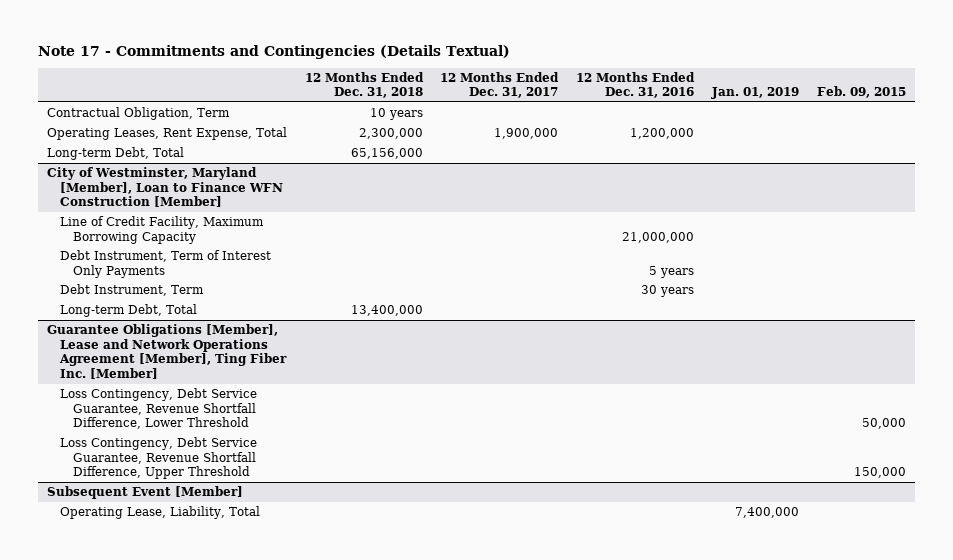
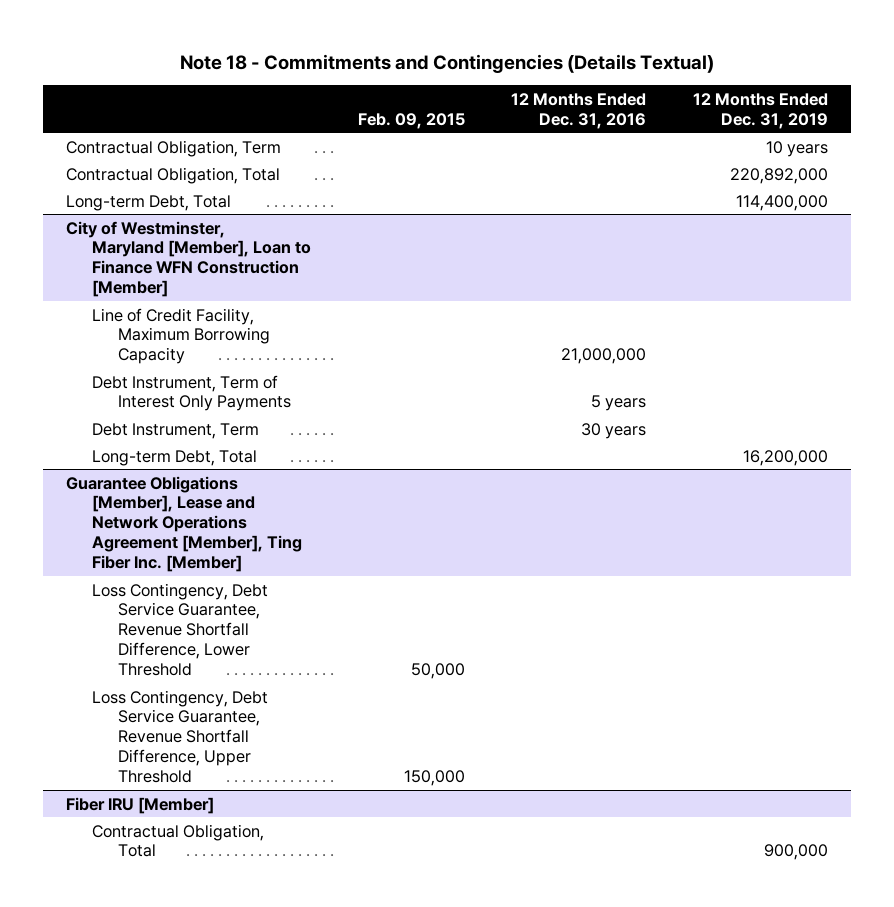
[37,44,510,59] Note 17 - Commitments and Contingencies (Details Textual) -> [180,53,715,73] Note 18 - Commitments and Contingencies (Details Textual)
[304,71,424,99] 12 Months Ended Dec. 31, 2018 -> none
[440,71,560,99] 12 Months Ended Dec. 31, 2017 -> none
[710,87,799,100] Jan. 01, 2019 -> none
none -> [692,92,828,129] 12 Months Ended Dec. 31, 2019
[46,127,287,141] Operating Leases, Rent Expense, Total -> none
none -> [66,166,281,184] Contractual Obligation, Total
[46,486,243,500] Subsequent Event [Member] -> none
[59,506,260,520] Operating Lease, Liability, Total -> none
none -> [66,796,215,814] Fiber IRU [Member]
none -> [91,823,264,858] Contractual Obligation, Total

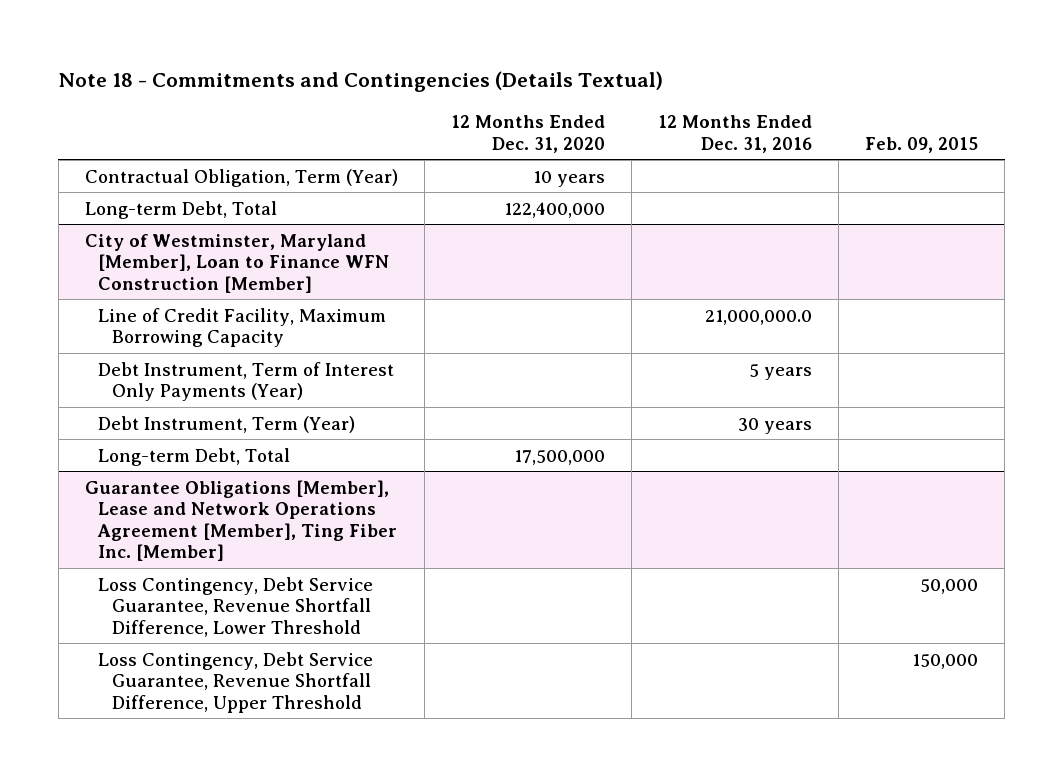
[692,92,828,129] 12 Months Ended Dec. 31, 2019 -> none
none -> [450,115,605,153] 12 Months Ended Dec. 31, 2020
[66,166,281,184] Contractual Obligation, Total -> none
[66,139,282,157] Contractual Obligation, Term -> [84,168,398,187] Contractual Obligation, Term (Year)
[561,348,647,365] 21,000,000 -> [705,309,813,325] 21,000,000.0
[91,374,291,412] Debt Instrument, Term of Interest Only Payments -> [98,361,395,402] Debt Instrument, Term of Interest Only Payments (Year)
[91,422,259,439] Debt Instrument, Term -> [98,415,356,433] Debt Instrument, Term (Year)
[66,796,215,814] Fiber IRU [Member] -> none
[91,823,264,858] Contractual Obligation, Total -> none

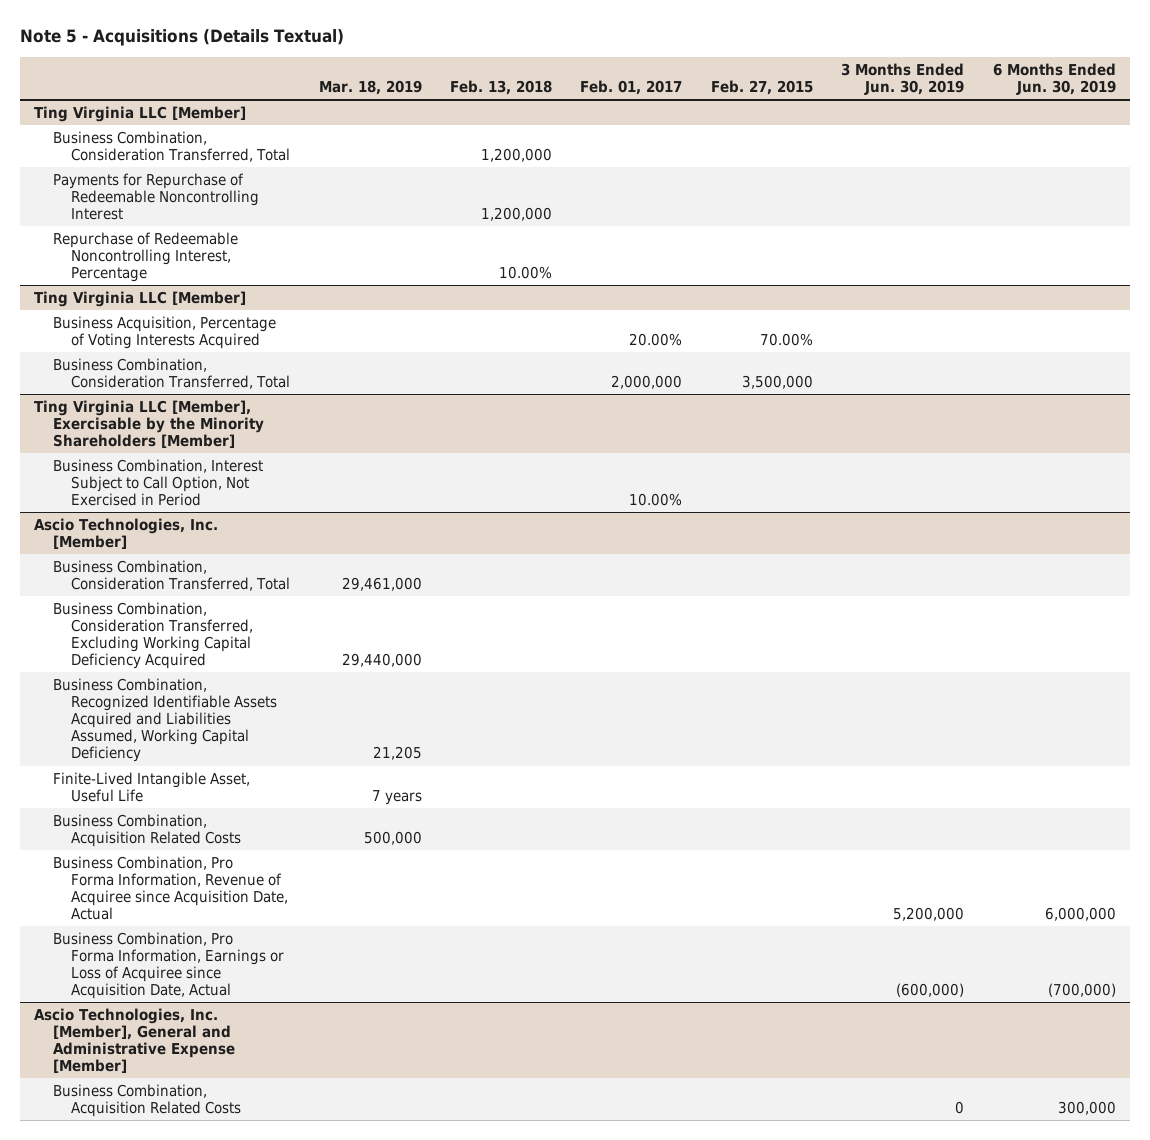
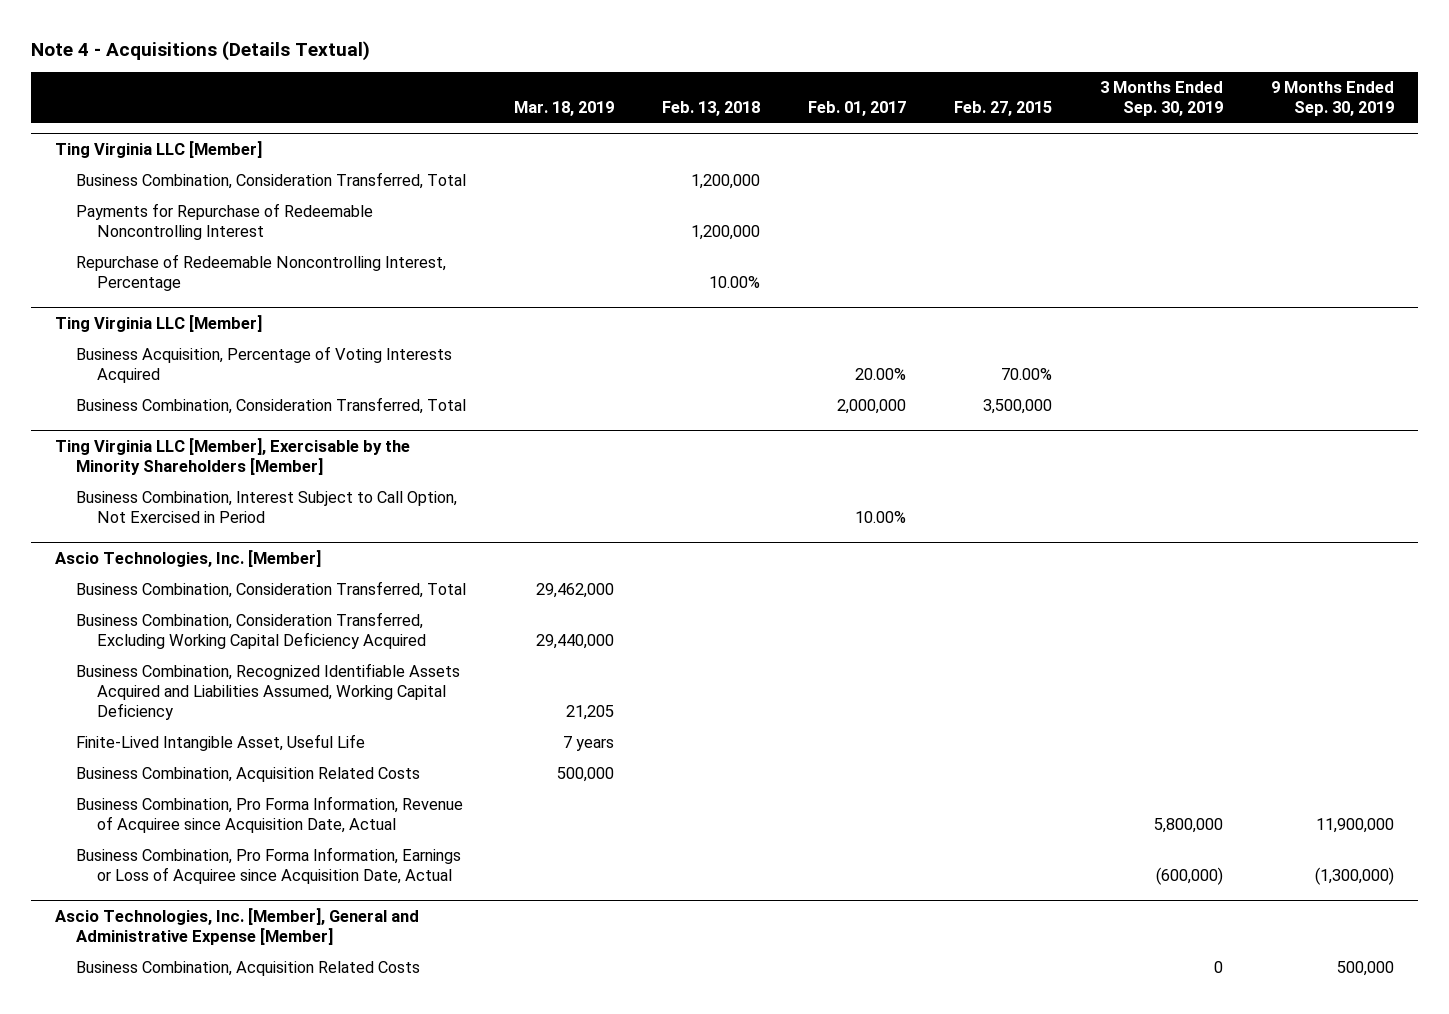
[19,29,344,47] Note 5 - Acquisitions (Details Textual) -> [30,41,370,62] Note 4 - Acquisitions (Details Textual)
[841,62,965,96] 3 Months Ended Jun. 30, 2019 -> none
[992,62,1116,96] 6 Months Ended Jun. 30, 2019 -> none
none -> [1100,81,1224,117] 3 Months Ended Sep. 30, 2019
none -> [1271,81,1395,117] 9 Months Ended Sep. 30, 2019
[341,577,422,592] 29,461,000 -> [536,583,615,599] 29,462,000

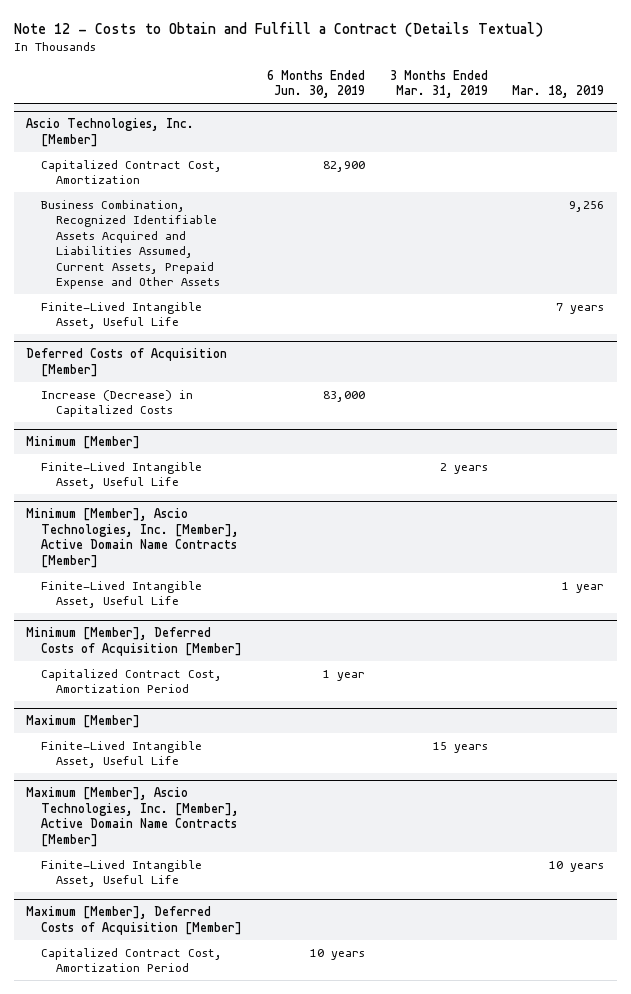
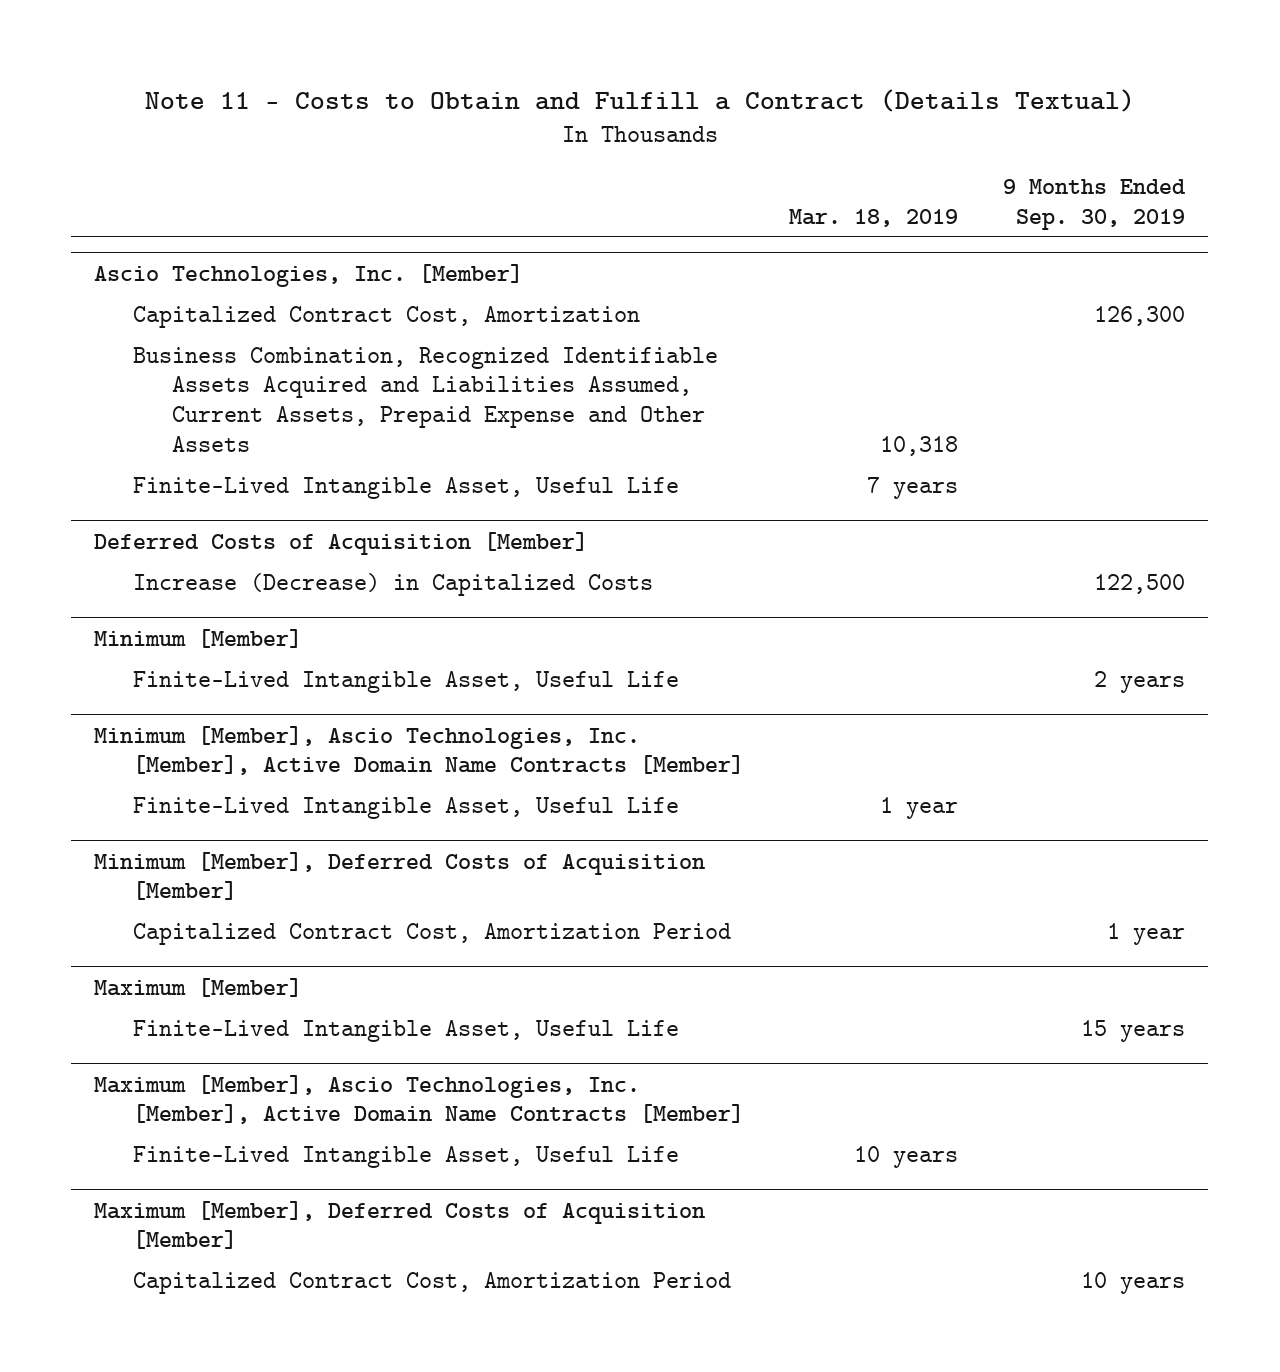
[14,21,544,37] Note 12 - Costs to Obtain and Fulfill a Contract (Details Textual) -> [144,89,1135,113] Note 11 - Costs to Obtain and Fulfill a Contract (Details Textual)
[267,69,366,99] 6 Months Ended Jun. 30, 2019 -> none
[389,69,488,99] 3 Months Ended Mar. 31, 2019 -> none
none -> [1003,179,1187,230] 9 Months Ended Sep. 30, 2019
[569,200,605,212] 9,256 -> [880,435,959,456] 10,318

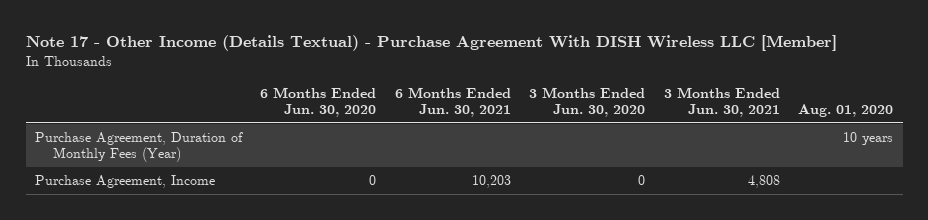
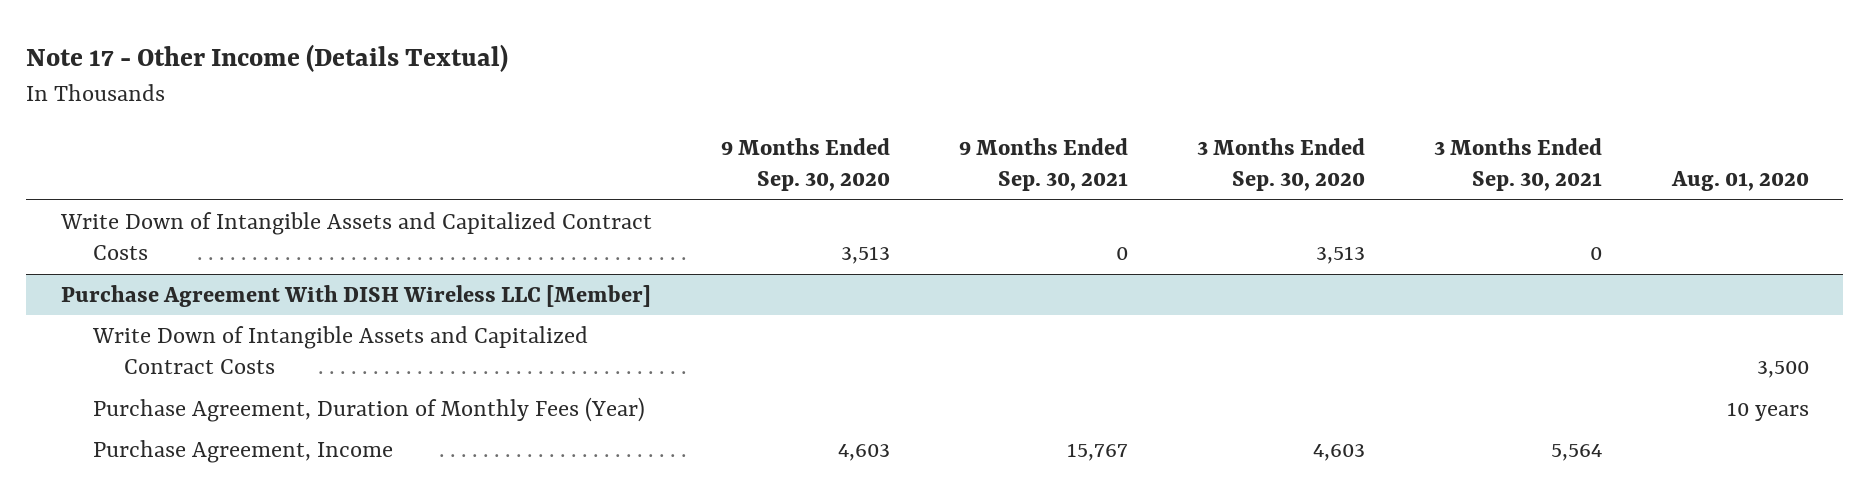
[25,35,837,52] Note 17 - Other Income (Details Textual) - Purchase Agreement With DISH Wireless LLC [Member] -> [26,44,509,73] Note 17 - Other Income (Details Textual)
[260,87,377,118] 6 Months Ended Jun. 30, 2020 -> none
[394,87,511,118] 6 Months Ended Jun. 30, 2021 -> none
[529,87,646,118] 3 Months Ended Jun. 30, 2020 -> none
[663,87,780,118] 3 Months Ended Jun. 30, 2021 -> none
none -> [721,137,891,192] 9 Months Ended Sep. 30, 2020
none -> [959,137,1129,192] 9 Months Ended Sep. 30, 2021
none -> [1197,137,1366,192] 3 Months Ended Sep. 30, 2020
none -> [1434,137,1603,192] 3 Months Ended Sep. 30, 2021
[34,132,243,163] Purchase Agreement, Duration of Monthly Fees (Year) -> none
[34,175,215,189] Purchase Agreement, Income -> none
none -> [59,211,652,261] Write Down of Intangible Assets and Capitalized Contract Costs
none -> [60,284,651,307] Purchase Agreement With DISH Wireless LLC [Member]
none -> [91,325,588,375] Write Down of Intangible Assets and Capitalized Contract Costs
none -> [92,396,645,422] Purchase Agreement, Duration of Monthly Fees (Year)
none -> [92,439,393,463] Purchase Agreement, Income

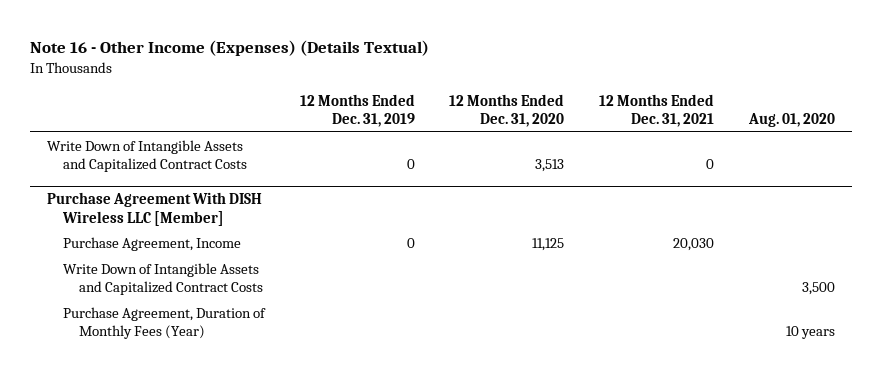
[26,44,509,73] Note 17 - Other Income (Details Textual) -> [29,39,429,56] Note 16 - Other Income (Expenses) (Details Textual)
[721,137,891,192] 9 Months Ended Sep. 30, 2020 -> none
[959,137,1129,192] 9 Months Ended Sep. 30, 2021 -> none
[1197,137,1366,192] 3 Months Ended Sep. 30, 2020 -> none
[1434,137,1603,192] 3 Months Ended Sep. 30, 2021 -> none
none -> [299,93,415,128] 12 Months Ended Dec. 31, 2019
none -> [449,93,565,128] 12 Months Ended Dec. 31, 2020
none -> [598,93,714,128] 12 Months Ended Dec. 31, 2021
[92,439,393,463] Purchase Agreement, Income -> [62,236,241,251] Purchase Agreement, Income

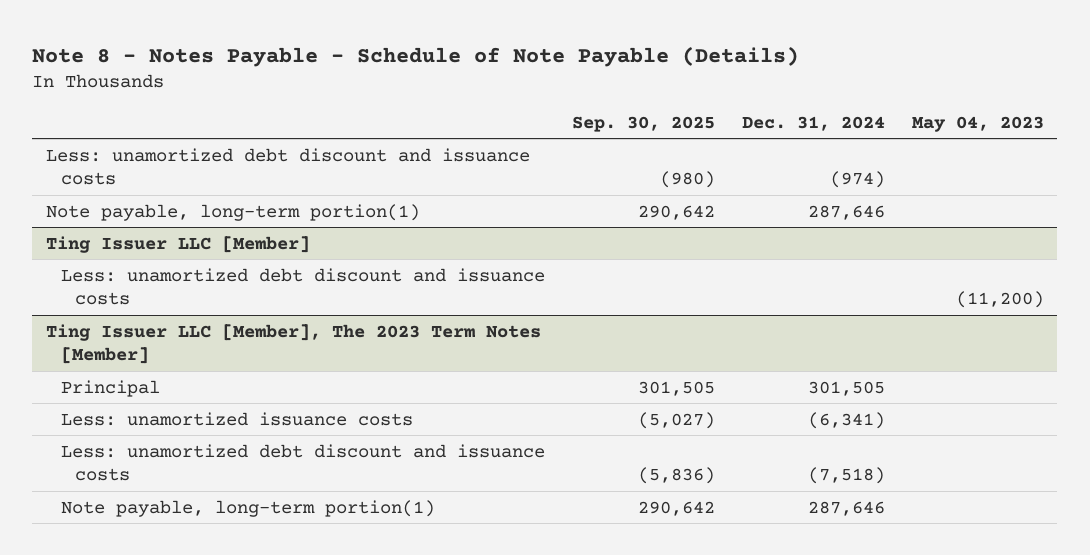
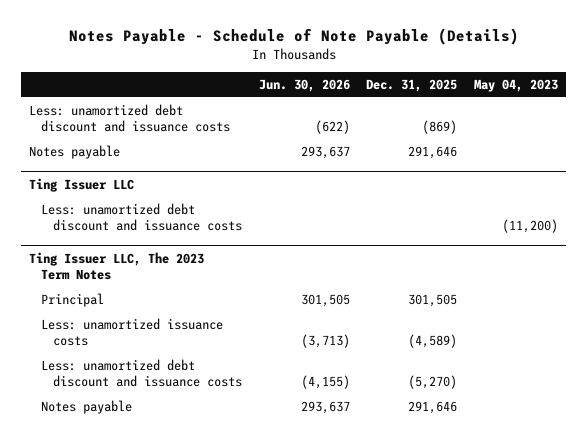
[32,45,800,67] Note 8 - Notes Payable - Schedule of Note Payable (Details) -> [68,28,519,46] Notes Payable - Schedule of Note Payable (Details)
[571,115,715,132] Sep. 30, 2025 -> none
[741,115,885,131] Dec. 31, 2024 -> none
none -> [258,78,350,92] Jun. 30, 2026
none -> [366,78,458,92] Dec. 31, 2025
[45,203,420,221] Note payable, long-term portion(1) -> [29,145,121,160] Notes payable
[45,235,310,253] Ting Issuer LLC [Member] -> [29,177,135,192] Ting Issuer LLC
[45,323,541,365] Ting Issuer LLC [Member], The 2023 Term Notes [Member] -> [29,251,205,280] Ting Issuer LLC, The 2023 Term Notes
[60,499,435,517] Note payable, long-term portion(1) -> [41,400,133,415] Notes payable

